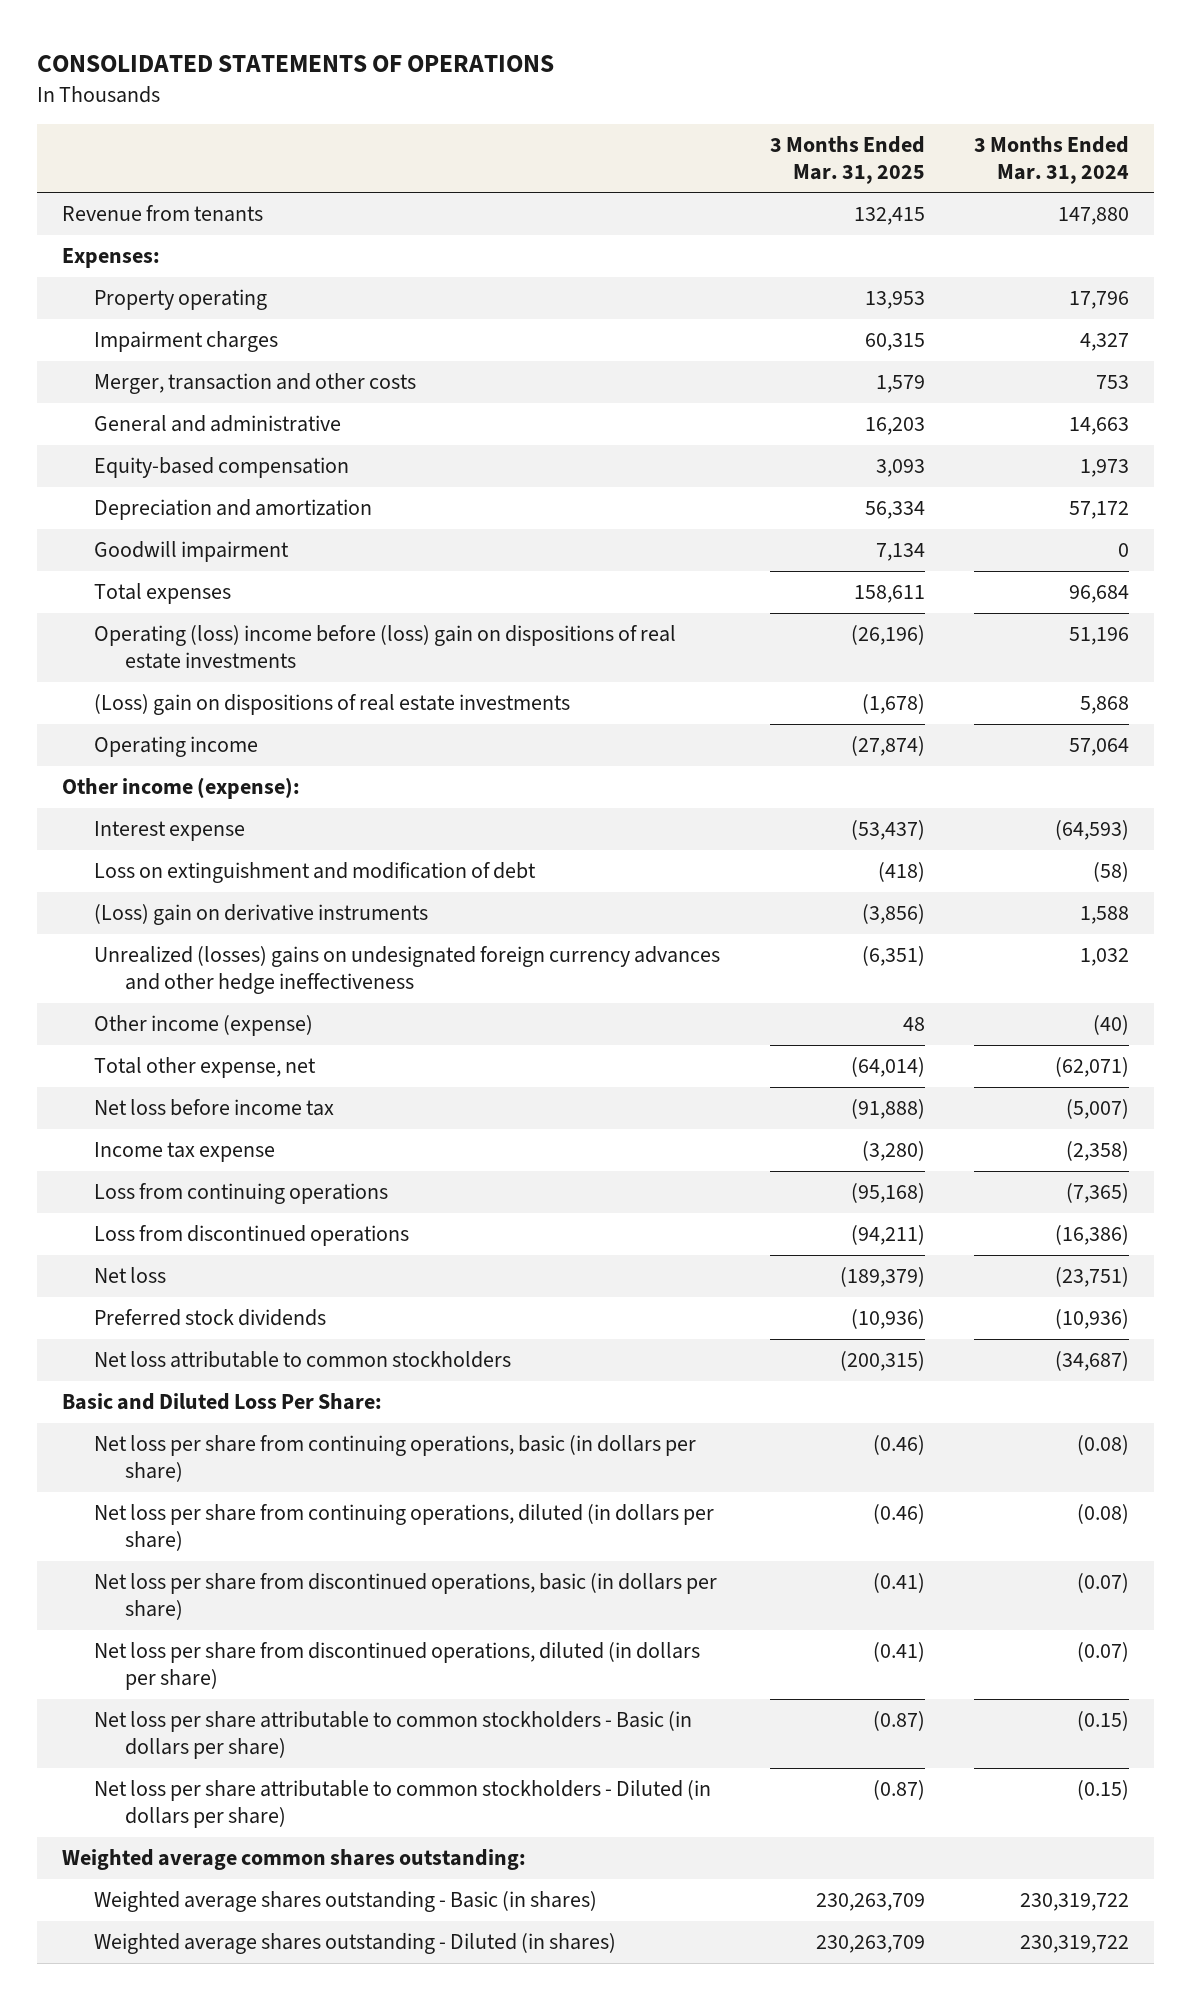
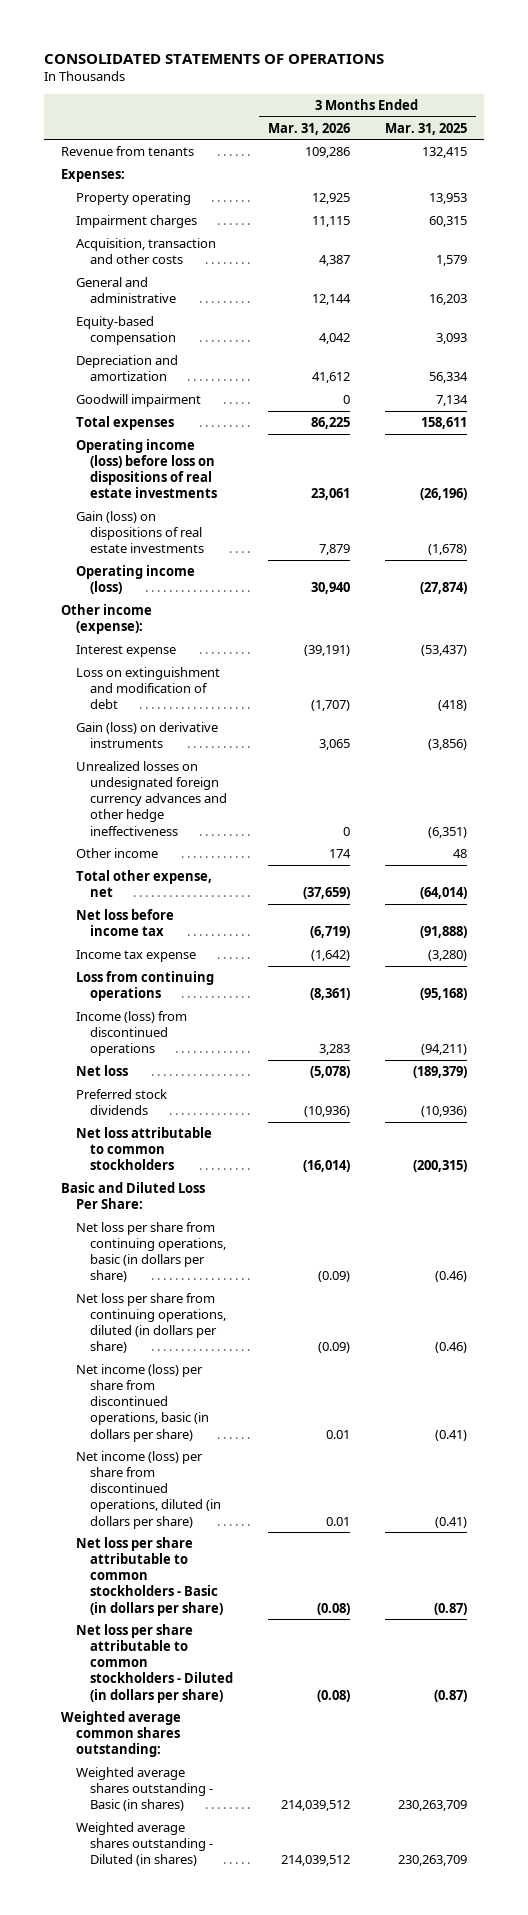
[974,136,1130,184] 3 Months Ended Mar. 31, 2024 -> none
none -> [267,122,350,135] Mar. 31, 2026
[93,373,416,395] Merger, transaction and other costs -> [75,237,216,265] Acquisition, transaction and other costs
[93,625,676,670] Operating (loss) income before (loss) gain on dispositions of real estate investments -> [75,438,217,499] Operating income (loss) before loss on dispositions of real estate investments
[93,694,570,716] (Loss) gain on dispositions of real estate investments -> [75,510,204,554] Gain (loss) on dispositions of real estate investments
[93,736,258,758] Operating income -> [75,564,195,595] Operating income (loss)
[93,904,428,926] (Loss) gain on derivative instruments -> [75,721,218,749] Gain (loss) on derivative instruments
[93,946,720,995] Unrealized (losses) gains on undesignated foreign currency advances and other hedge ineffectiveness -> [75,760,227,836] Unrealized losses on undesignated foreign currency advances and other hedge ineffectiveness
[93,1015,313,1037] Other income (expense) -> [75,847,158,858] Other income
[93,1225,409,1247] Loss from discontinued operations -> [75,1010,187,1057] Income (loss) from discontinued operations
[93,1573,717,1621] Net loss per share from discontinued operations, basic (in dollars per share) -> [75,1363,209,1442] Net income (loss) per share from discontinued operations, basic (in dollars per share)
[93,1642,700,1691] Net loss per share from discontinued operations, diluted (in dollars per share) -> [75,1450,221,1529] Net income (loss) per share from discontinued operations, diluted (in dollars per share)

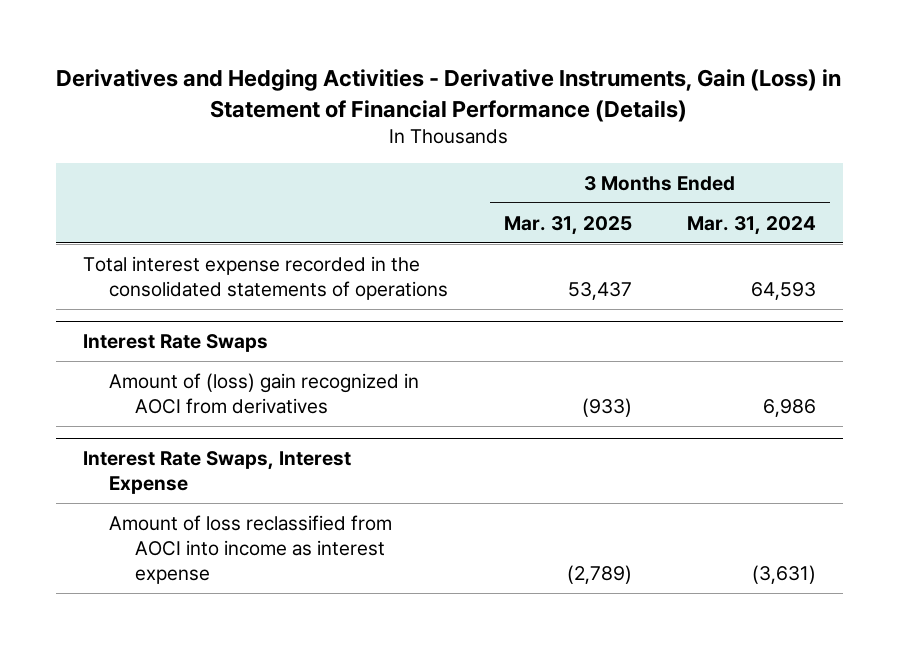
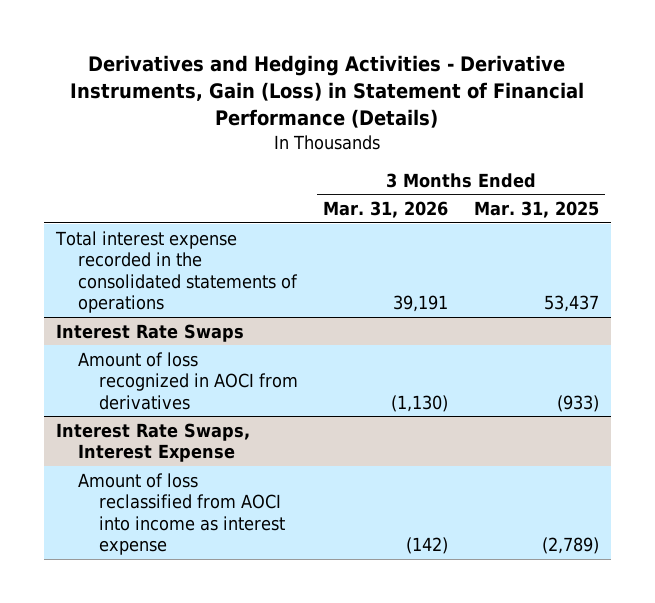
[686,215,816,235] Mar. 31, 2024 -> none
none -> [323,201,449,219] Mar. 31, 2026
[109,372,420,414] Amount of (loss) gain recognized in AOCI from derivatives -> [77,351,299,410] Amount of loss recognized in AOCI from derivatives

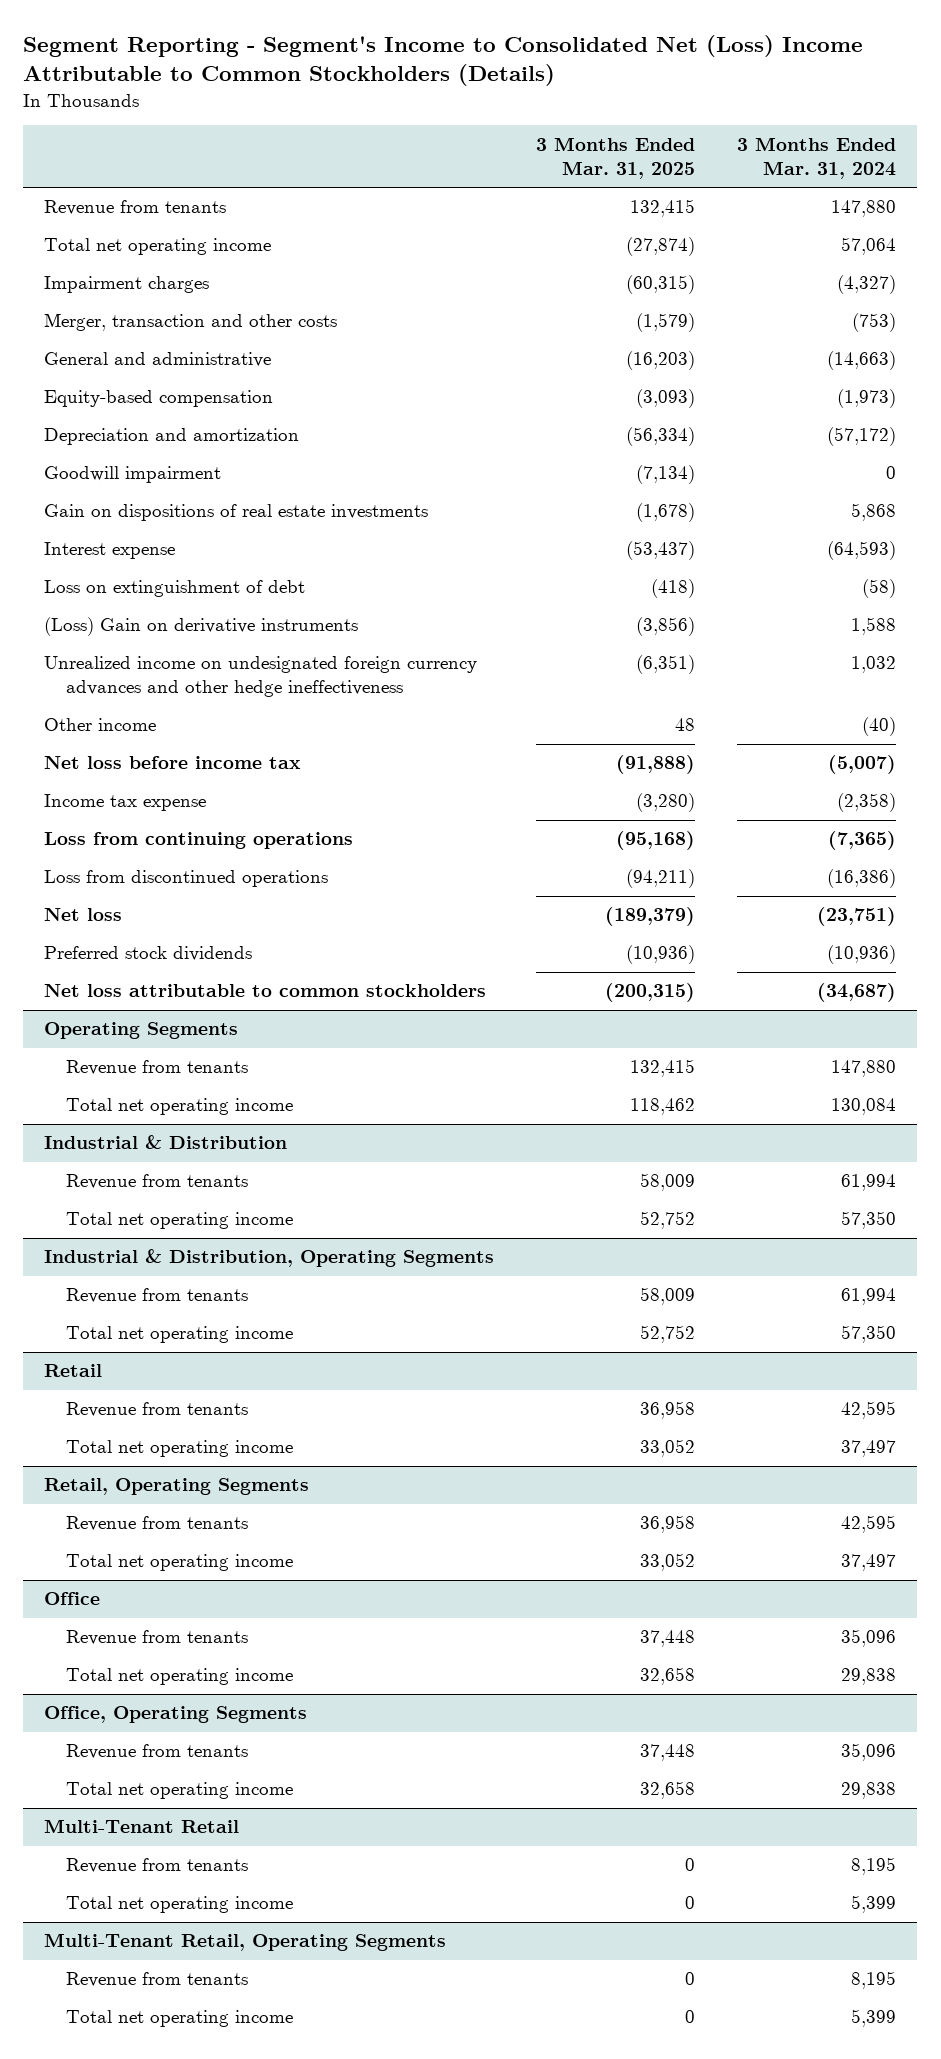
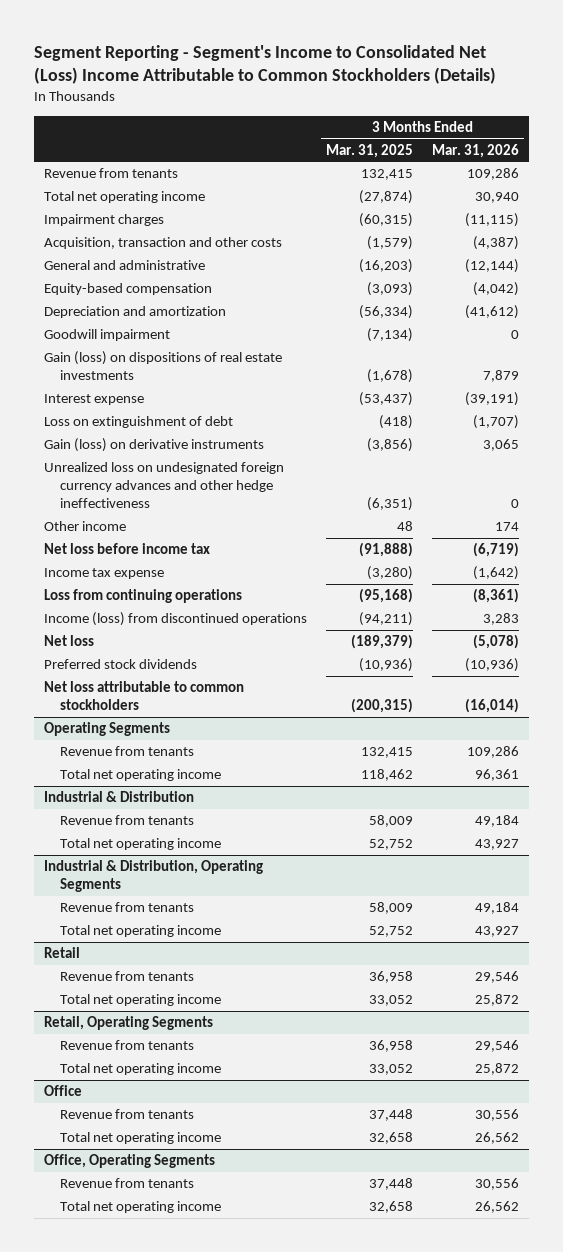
[737,136,897,179] 3 Months Ended Mar. 31, 2024 -> none
none -> [432,144,520,159] Mar. 31, 2026
[44,313,338,332] Merger, transaction and other costs -> [43,237,282,250] Acquisition, transaction and other costs
[44,504,429,522] Gain on dispositions of real estate investments -> [43,351,282,381] Gain (loss) on dispositions of real estate investments
[44,617,359,637] (Loss) Gain on derivative instruments -> [43,438,264,453] Gain (loss) on derivative instruments
[44,656,478,698] Unrealized income on undesignated foreign currency advances and other hedge ineffectiveness -> [43,462,284,509] Unrealized loss on undesignated foreign currency advances and other hedge ineffectiveness
[44,870,329,888] Loss from discontinued operations -> [43,612,307,627] Income (loss) from discontinued operations
[44,1819,240,1834] Multi-Tenant Retail -> none
[65,1858,248,1874] Revenue from tenants -> none
[65,1896,293,1914] Total net operating income -> none
[44,1933,447,1952] Multi-Tenant Retail, Operating Segments -> none
[65,1972,248,1988] Revenue from tenants -> none
[65,2010,293,2028] Total net operating income -> none

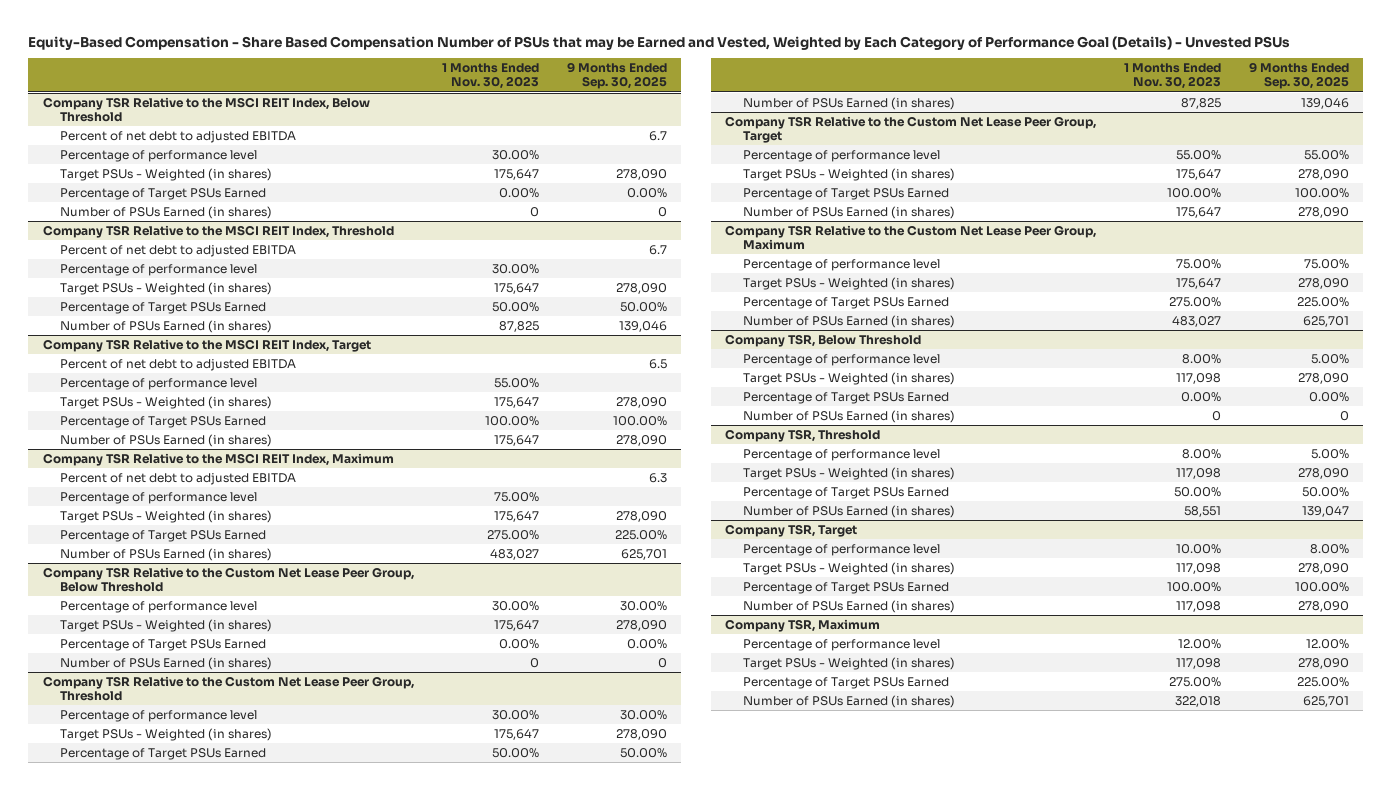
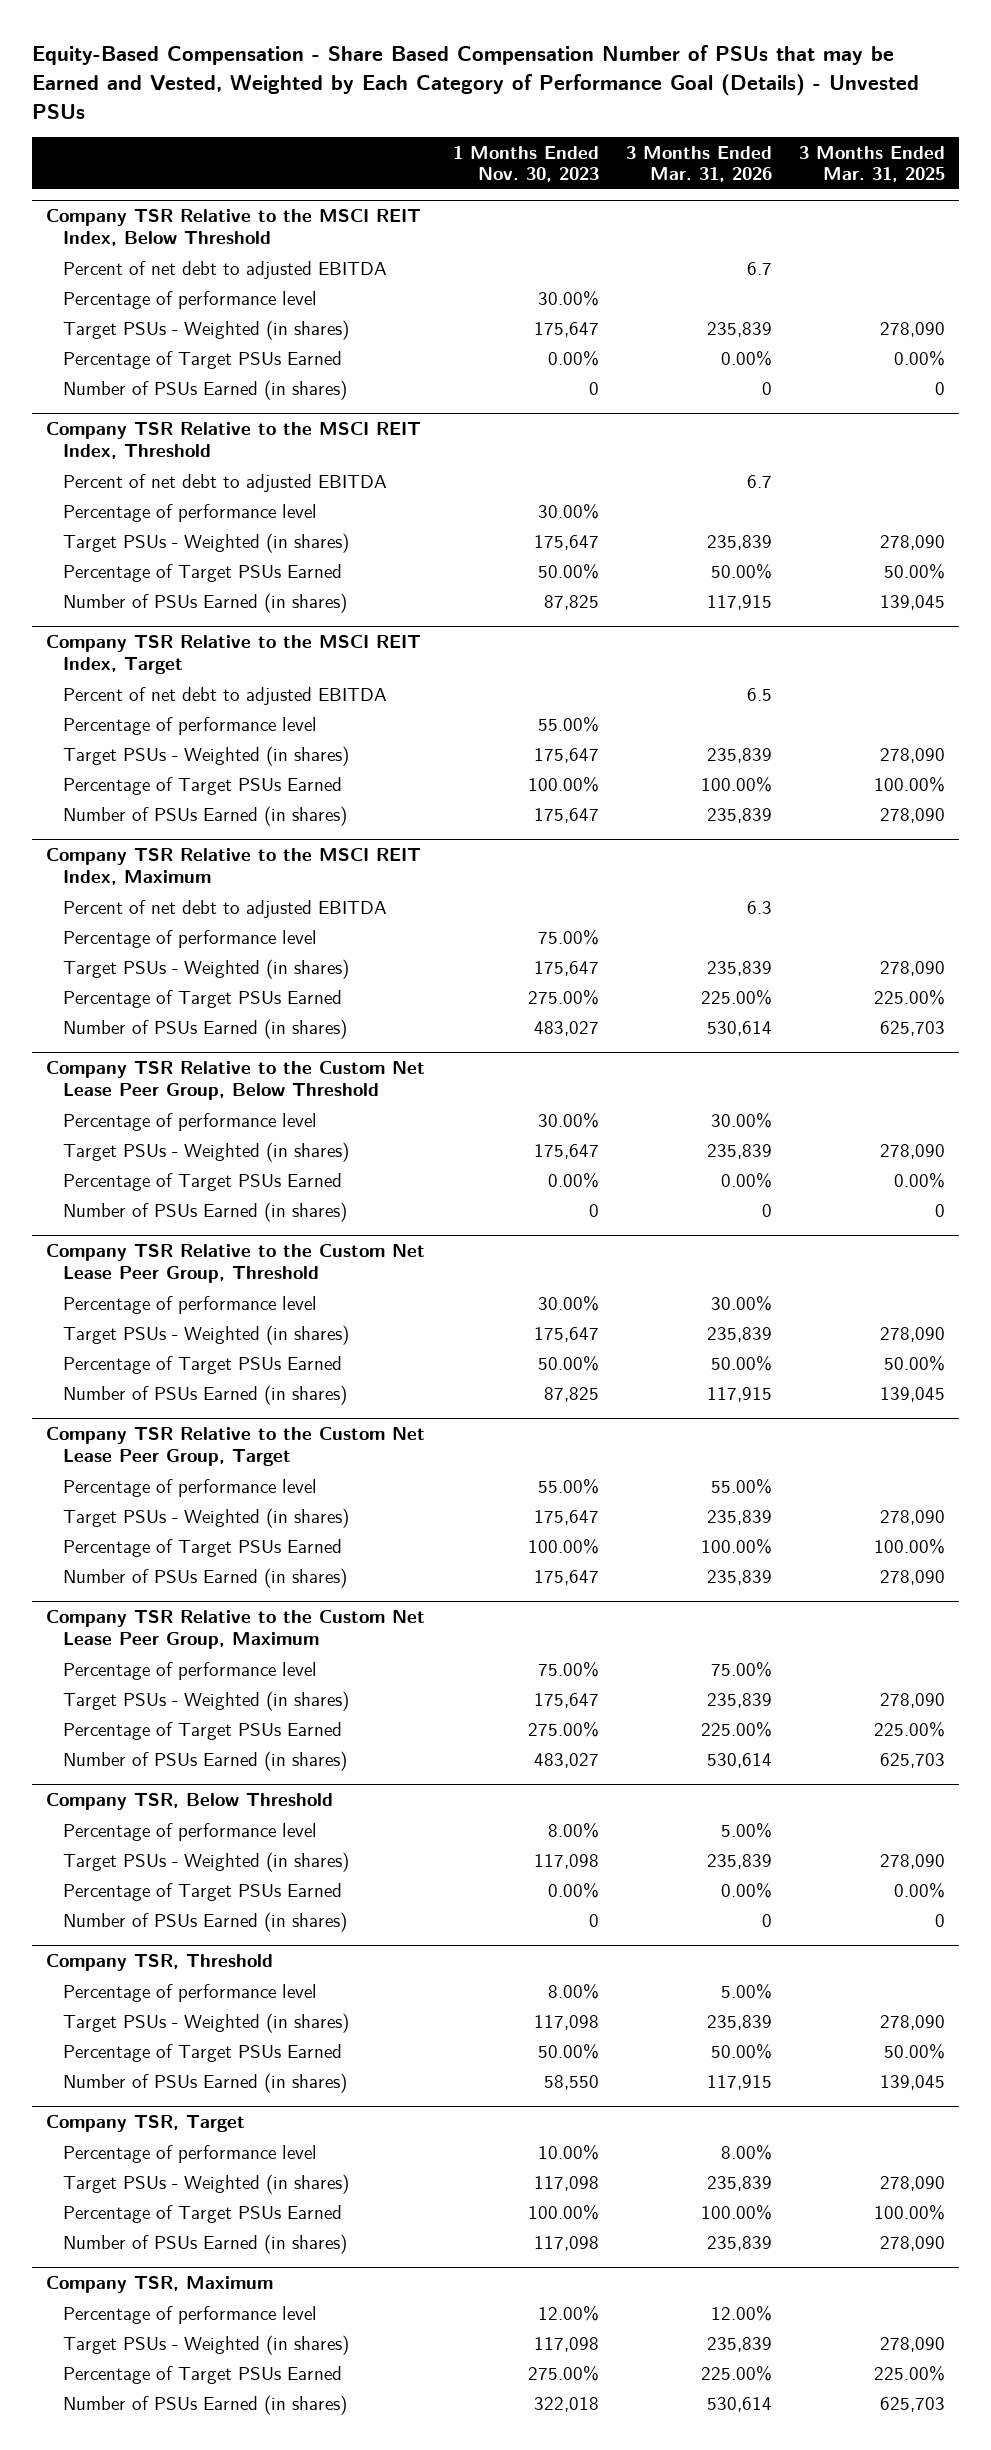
[567,62,668,90] 9 Months Ended Sep. 30, 2025 -> none
none -> [625,145,772,183] 3 Months Ended Mar. 31, 2026
none -> [799,145,946,183] 3 Months Ended Mar. 31, 2025
[1183,505,1221,517] 58,551 -> [543,2074,599,2090] 58,550

